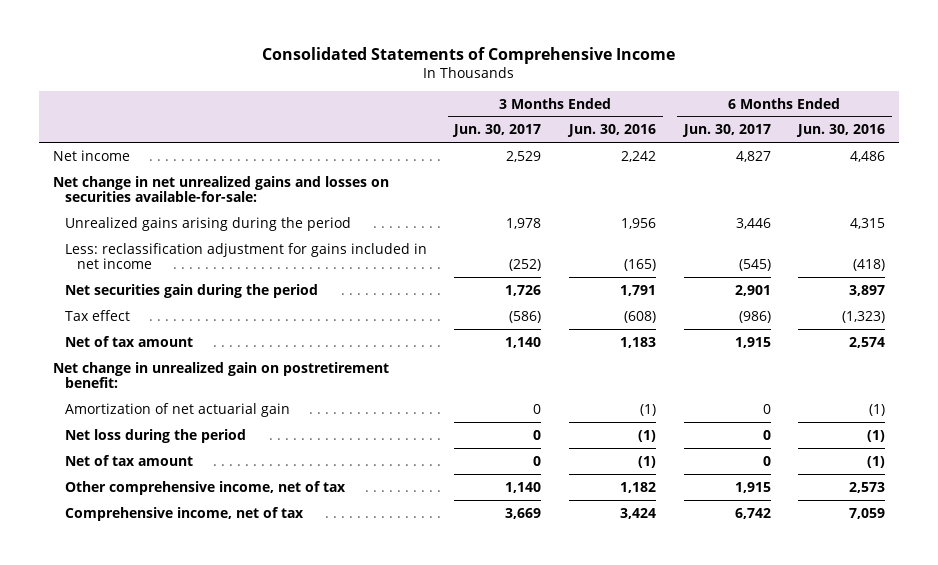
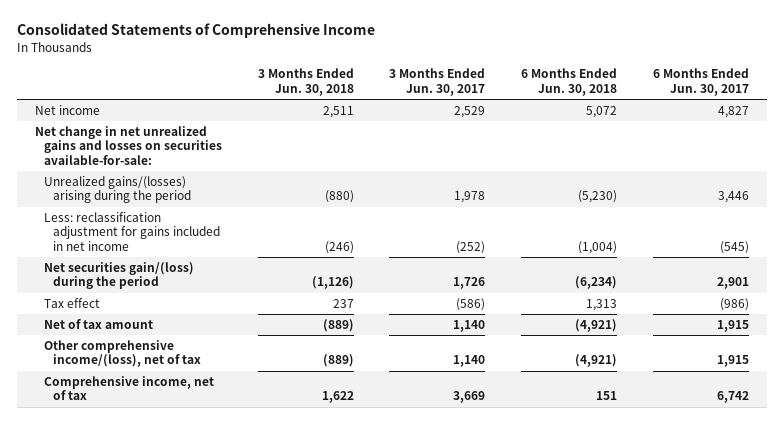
[567,124,657,138] Jun. 30, 2016 -> none
[796,124,886,138] Jun. 30, 2016 -> none
none -> [257,68,354,97] 3 Months Ended Jun. 30, 2018
none -> [521,68,618,97] 6 Months Ended Jun. 30, 2018
[64,216,351,231] Unrealized gains arising during the period -> [43,175,192,204] Unrealized gains/(losses) arising during the period
[64,283,318,298] Net securities gain during the period -> [43,261,194,290] Net securities gain/(loss) during the period
[52,361,389,389] Net change in unrealized gain on postretirement benefit: -> none
[64,402,290,417] Amortization of net actuarial gain -> none
[64,428,246,443] Net loss during the period -> none
[64,454,193,466] Net of tax amount -> none
[64,480,346,495] Other comprehensive income, net of tax -> [43,339,202,368] Other comprehensive income/(loss), net of tax

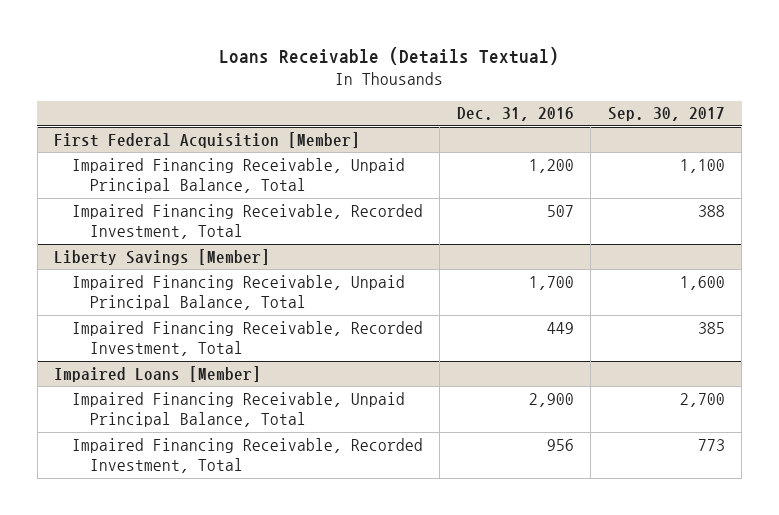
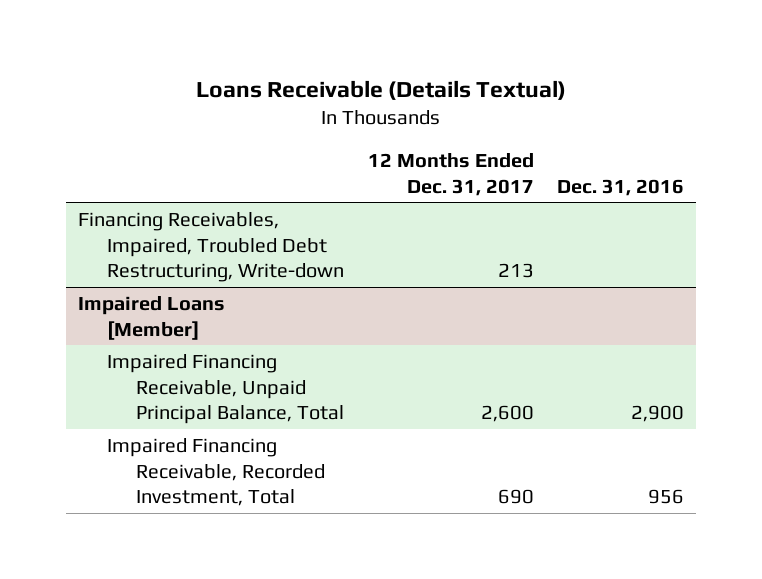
[607,107,725,122] Sep. 30, 2017 -> none
none -> [367,152,534,196] 12 Months Ended Dec. 31, 2017
[54,131,361,148] First Federal Acquisition [Member] -> none
[71,157,405,194] Impaired Financing Receivable, Unpaid Principal Balance, Total -> none
[71,203,423,240] Impaired Financing Receivable, Recorded Investment, Total -> none
[54,248,271,265] Liberty Savings [Member] -> none
[71,274,405,311] Impaired Financing Receivable, Unpaid Principal Balance, Total -> none
[71,320,423,357] Impaired Financing Receivable, Recorded Investment, Total -> none
none -> [77,211,345,283] Financing Receivables, Impaired, Troubled Debt Restructuring, Write-down

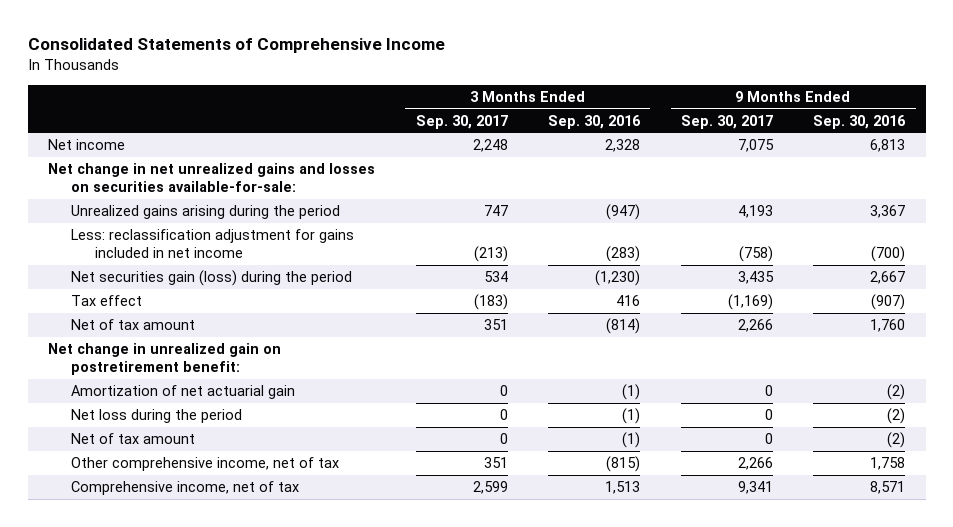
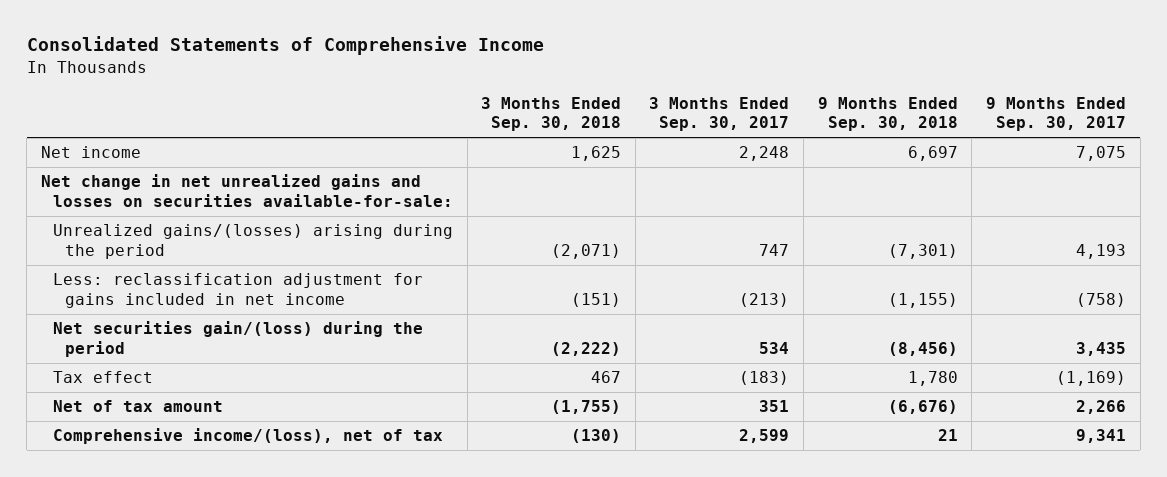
[548,114,642,129] Sep. 30, 2016 -> none
[813,114,907,129] Sep. 30, 2016 -> none
none -> [481,96,622,132] 3 Months Ended Sep. 30, 2018
none -> [817,96,958,132] 9 Months Ended Sep. 30, 2018
[71,205,341,220] Unrealized gains arising during the period -> [52,224,453,259] Unrealized gains/(losses) arising during the period
[71,270,353,287] Net securities gain (loss) during the period -> [52,321,423,357] Net securities gain/(loss) during the period
[47,343,281,376] Net change in unrealized gain on postretirement benefit: -> none
[71,385,296,400] Amortization of net actuarial gain -> none
[71,409,243,424] Net loss during the period -> none
[71,433,196,445] Net of tax amount -> none
[71,457,340,472] Other comprehensive income, net of tax -> none
[71,481,300,496] Comprehensive income, net of tax -> [52,428,443,445] Comprehensive income/(loss), net of tax

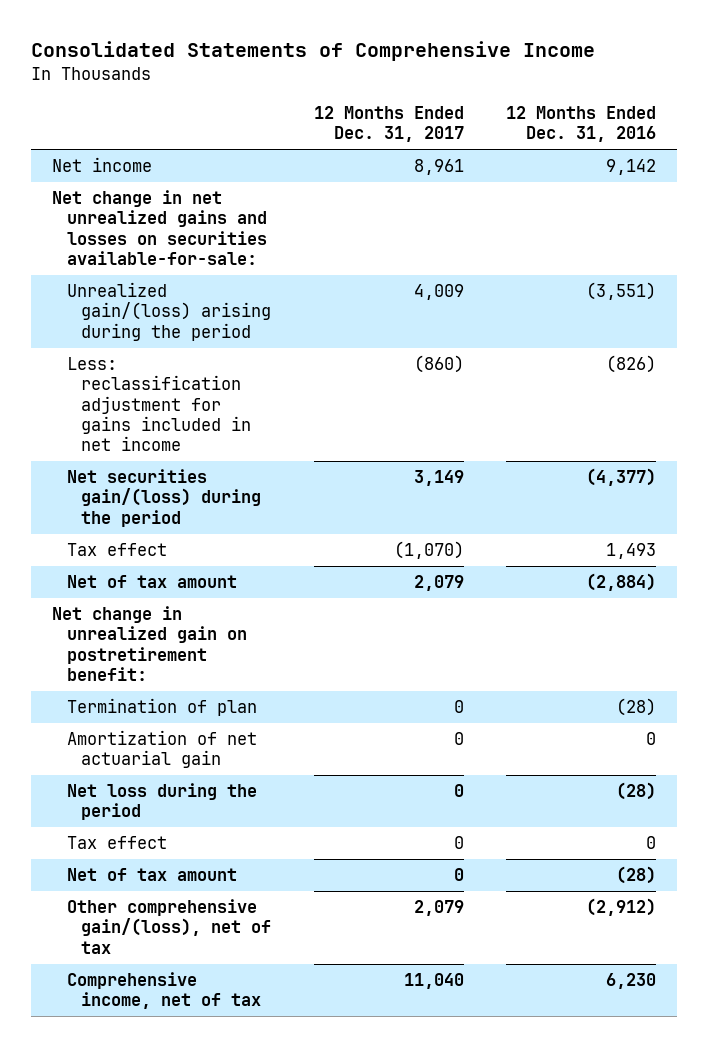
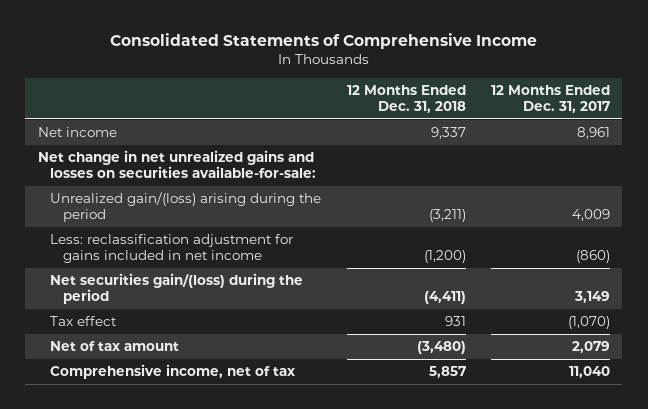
[505,105,656,143] 12 Months Ended Dec. 31, 2016 -> none
none -> [346,85,466,113] 12 Months Ended Dec. 31, 2018
[51,606,247,682] Net change in unrealized gain on postretirement benefit: -> none
[66,698,257,717] Termination of plan -> none
[66,730,257,769] Amortization of net actuarial gain -> none
[66,783,257,821] Net loss during the period -> none
[66,836,167,850] Tax effect -> none
[66,868,237,882] Net of tax amount -> none
[66,899,272,954] Other comprehensive gain/(loss), net of tax -> none

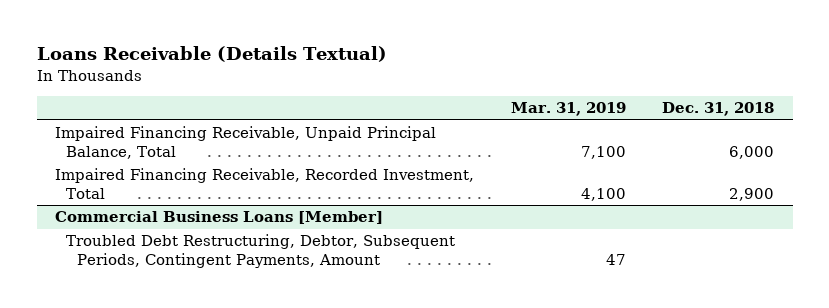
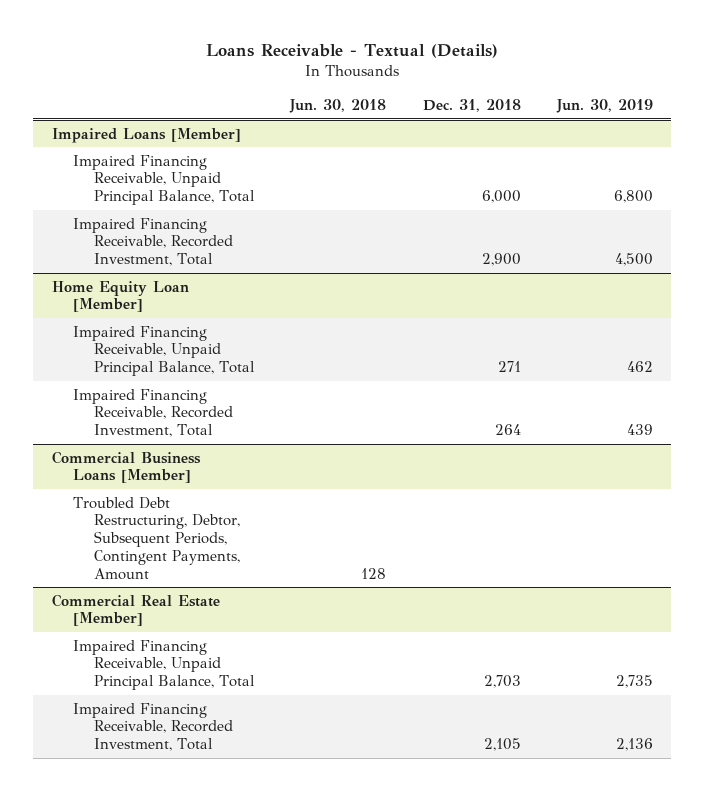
[36,46,387,63] Loans Receivable (Details Textual) -> [206,44,499,59] Loans Receivable - Textual (Details)
[510,102,626,117] Mar. 31, 2019 -> none
none -> [289,99,387,114] Jun. 30, 2018
none -> [556,99,654,114] Jun. 30, 2019
none -> [51,127,241,143] Impaired Loans [Member]
none -> [51,280,189,313] Home Equity Loan [Member]
none -> [72,325,255,377] Impaired Financing Receivable, Unpaid Principal Balance, Total
none -> [72,388,233,438] Impaired Financing Receivable, Recorded Investment, Total
none -> [51,593,220,627] Commercial Real Estate [Member]
none -> [72,639,255,691] Impaired Financing Receivable, Unpaid Principal Balance, Total
none -> [72,702,233,752] Impaired Financing Receivable, Recorded Investment, Total

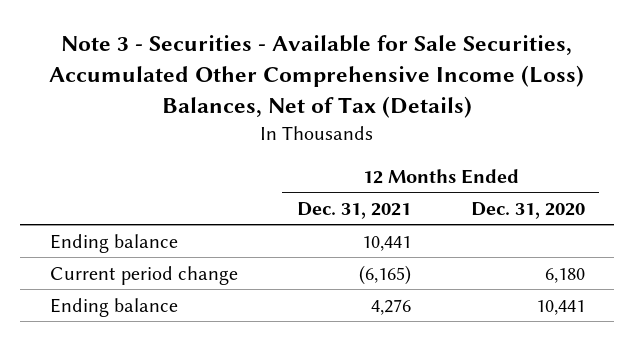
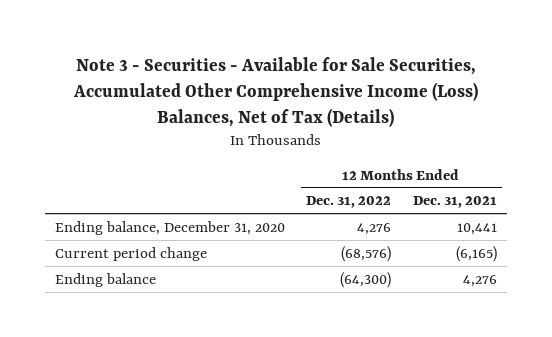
[470,201,585,219] Dec. 31, 2020 -> none
none -> [306,196,392,209] Dec. 31, 2022
[49,233,178,253] Ending balance -> [55,220,286,235] Ending balance, December 31, 2020

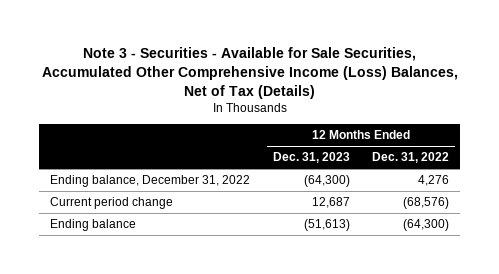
[412,196,497,209] Dec. 31, 2021 -> none
none -> [272,152,350,164] Dec. 31, 2023
[55,220,286,235] Ending balance, December 31, 2020 -> [50,175,251,188] Ending balance, December 31, 2022

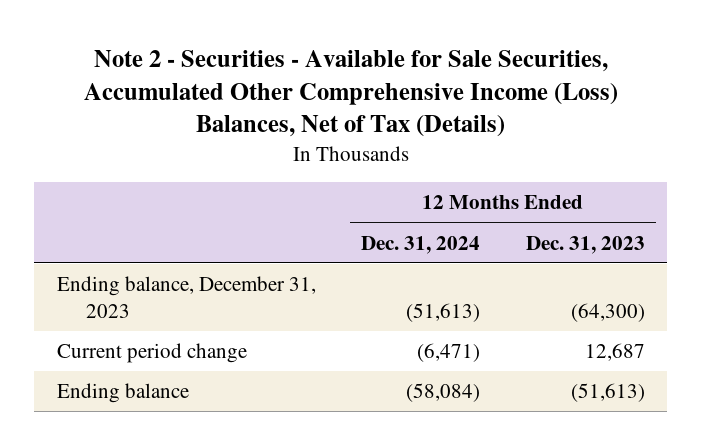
[41,46,458,99] Note 3 - Securities - Available for Sale Securities, Accumulated Other Comprehensive Income (Loss) Balances, Net of Tax (Details) -> [83,49,618,138] Note 2 - Securities - Available for Sale Securities, Accumulated Other Comprehensive Income (Loss) Balances, Net of Tax (Details)
[372,152,450,164] Dec. 31, 2022 -> none
none -> [361,235,481,254] Dec. 31, 2024
[50,175,251,188] Ending balance, December 31, 2022 -> [56,276,316,318] Ending balance, December 31, 2023

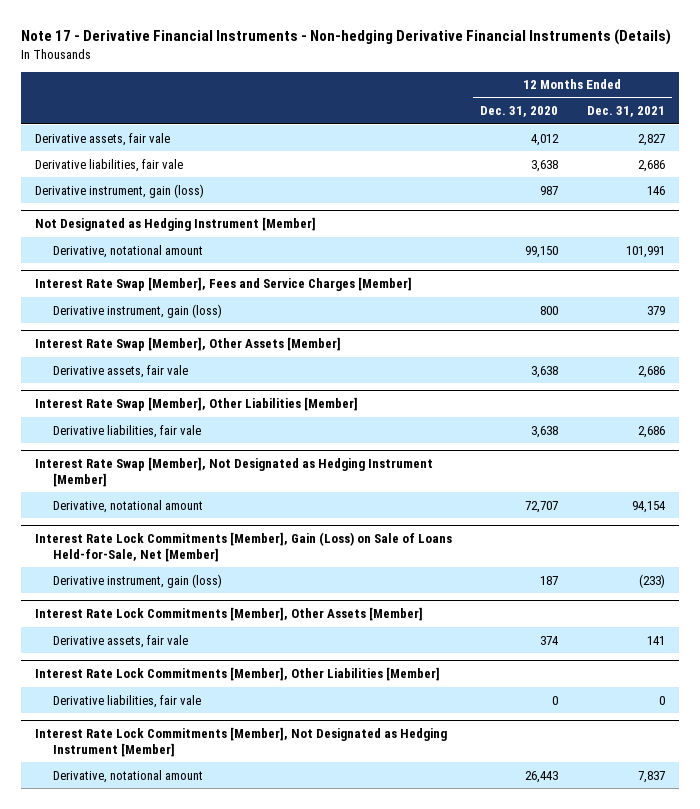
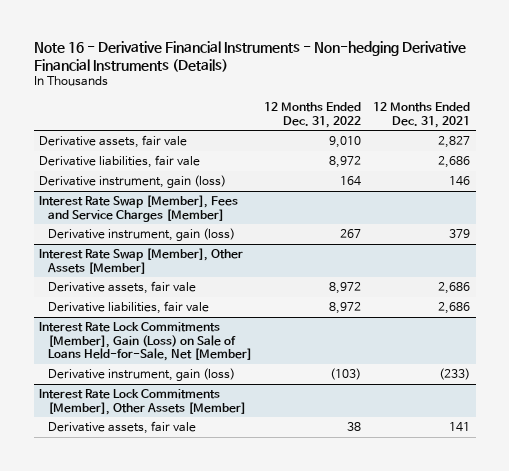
[20,28,671,45] Note 17 - Derivative Financial Instruments - Non-hedging Derivative Financial Instruments (Details) -> [33,40,466,72] Note 16 - Derivative Financial Instruments - Non-hedging Derivative Financial Instruments (Details)
[480,106,559,118] Dec. 31, 2020 -> none
none -> [264,102,362,128] 12 Months Ended Dec. 31, 2022
[34,217,316,232] Not Designated as Hedging Instrument [Member] -> none
[53,244,204,258] Derivative, notational amount -> none
[34,397,358,412] Interest Rate Swap [Member], Other Liabilities [Member] -> none
[34,457,433,488] Interest Rate Swap [Member], Not Designated as Hedging Instrument [Member] -> none
[53,499,204,513] Derivative, notational amount -> none
[34,667,440,682] Interest Rate Lock Commitments [Member], Other Liabilities [Member] -> none
[53,694,202,708] Derivative liabilities, fair vale -> none
[34,727,447,758] Interest Rate Lock Commitments [Member], Not Designated as Hedging Instrument [Member] -> none
[53,769,204,783] Derivative, notational amount -> none

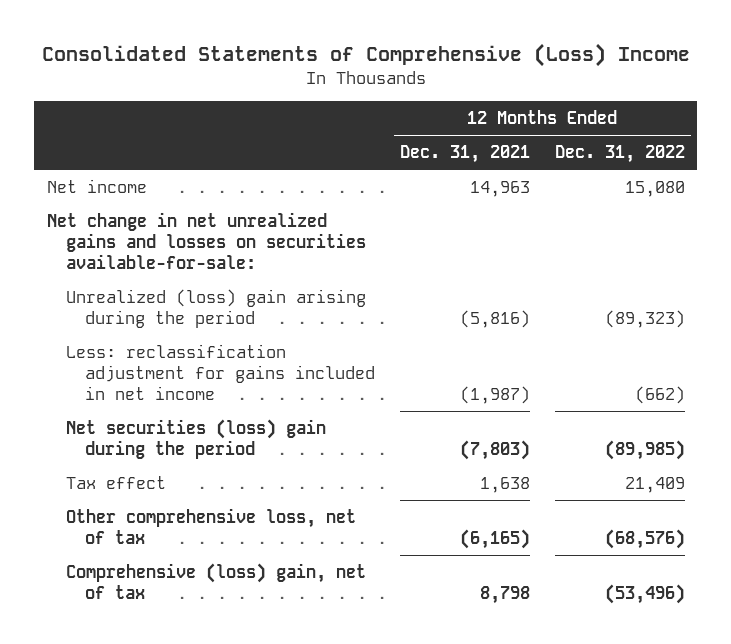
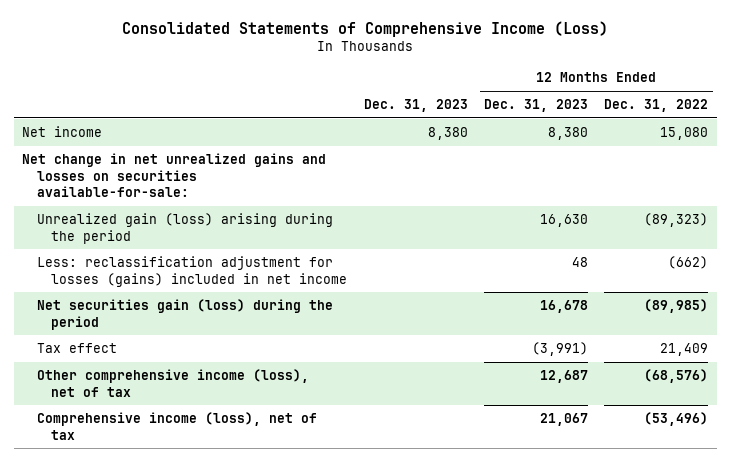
[41,42,690,67] Consolidated Statements of Comprehensive (Loss) Income -> [122,20,609,37] Consolidated Statements of Comprehensive Income (Loss)
[399,145,530,164] Dec. 31, 2021 -> none
none -> [363,99,468,113] Dec. 31, 2023
none -> [484,99,589,113] Dec. 31, 2023
[65,289,366,328] Unrealized (loss) gain arising during the period -> [36,213,333,244] Unrealized gain (loss) arising during the period
[65,344,375,400] Less: reclassification adjustment for gains included in net income -> [36,256,348,287] Less: reclassification adjustment for losses (gains) included in net income
[65,419,326,459] Net securities (loss) gain during the period -> [36,299,333,330] Net securities gain (loss) during the period
[65,508,356,544] Other comprehensive loss, net of tax -> [36,369,309,397] Other comprehensive income (loss), net of tax
[65,563,366,599] Comprehensive (loss) gain, net of tax -> [36,412,317,440] Comprehensive income (loss), net of tax

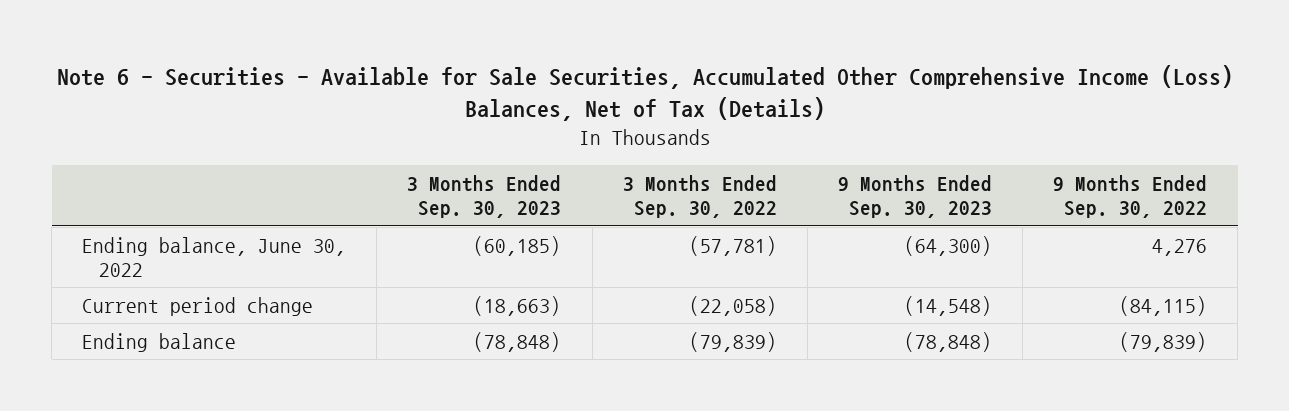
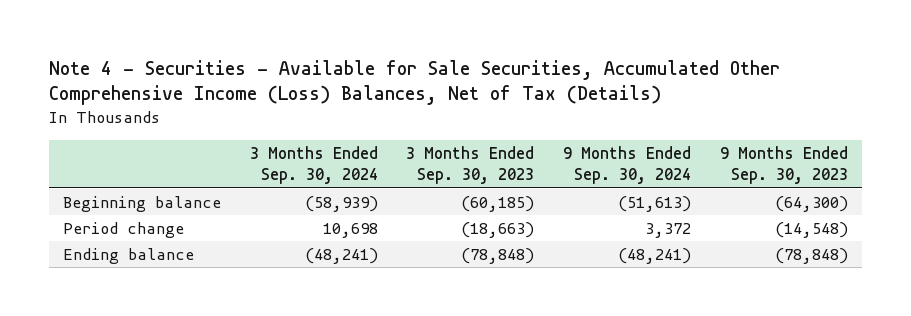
[56,64,1233,122] Note 6 - Securities - Available for Sale Securities, Accumulated Other Comprehensive Income (Loss) Balances, Net of Tax (Details) -> [48,59,780,106] Note 4 - Securities - Available for Sale Securities, Accumulated Other Comprehensive Income (Loss) Balances, Net of Tax (Details)
[622,174,777,219] 3 Months Ended Sep. 30, 2022 -> none
[1053,174,1208,219] 9 Months Ended Sep. 30, 2022 -> none
none -> [249,145,378,185] 3 Months Ended Sep. 30, 2024
none -> [562,145,691,185] 9 Months Ended Sep. 30, 2024
[82,236,347,278] Ending balance, June 30, 2022 -> [62,195,221,212] Beginning balance
[82,296,314,316] Current period change -> [62,221,184,238] Period change

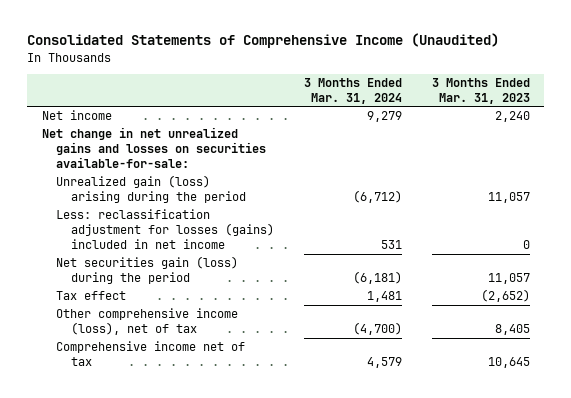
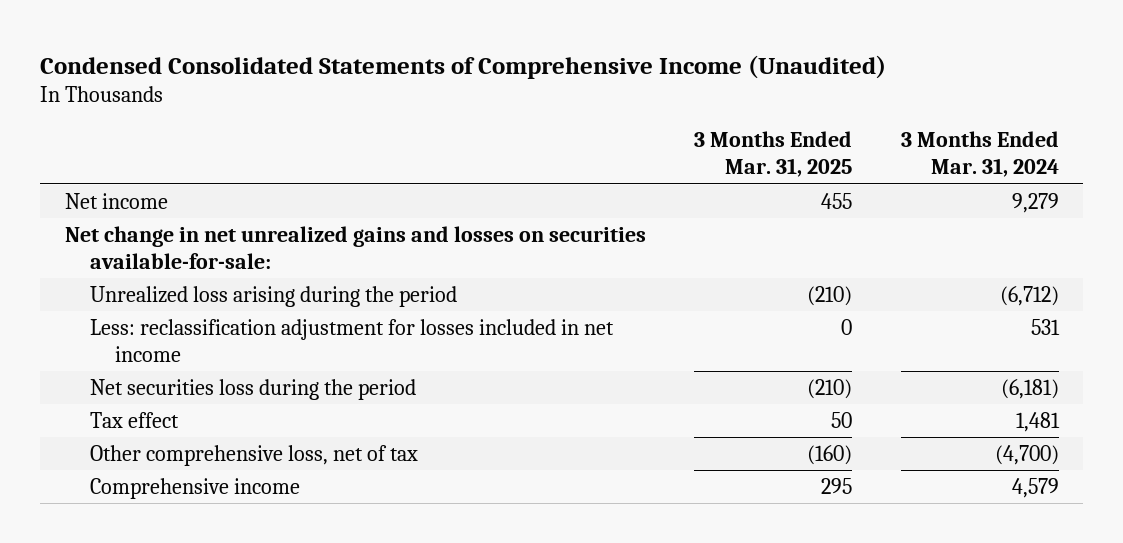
[26,33,499,49] Consolidated Statements of Comprehensive Income (Unaudited) -> [40,54,887,79] Condensed Consolidated Statements of Comprehensive Income (Unaudited)
[431,77,530,104] 3 Months Ended Mar. 31, 2023 -> none
none -> [694,131,853,178] 3 Months Ended Mar. 31, 2025
[56,175,247,204] Unrealized gain (loss) arising during the period -> [89,285,457,307] Unrealized loss arising during the period
[56,209,275,249] Less: reclassification adjustment for losses (gains) included in net income -> [89,318,614,362] Less: reclassification adjustment for losses included in net income
[56,256,239,285] Net securities gain (loss) during the period -> [89,378,416,400] Net securities loss during the period
[56,308,239,336] Other comprehensive income (loss), net of tax -> [89,444,418,466] Other comprehensive loss, net of tax
[56,341,246,367] Comprehensive income net of tax -> [89,477,300,499] Comprehensive income

